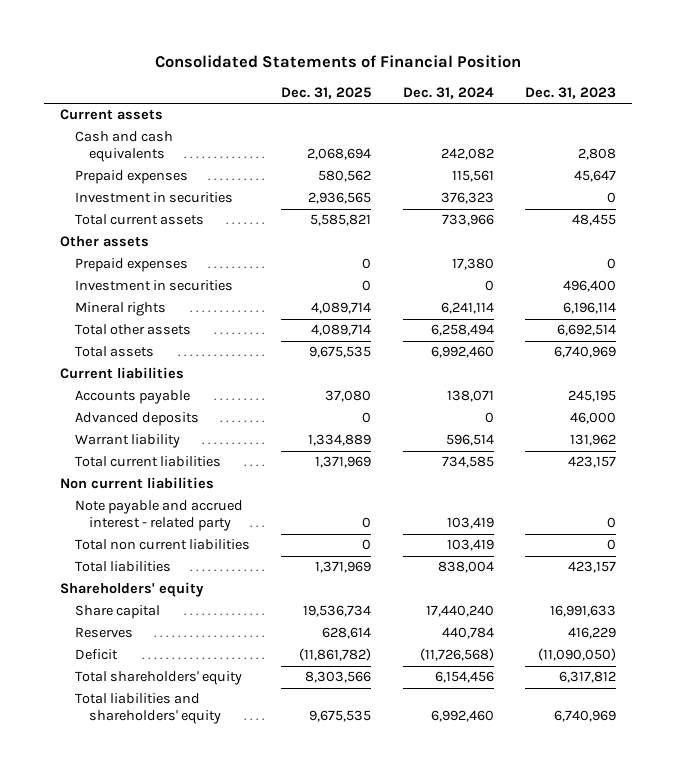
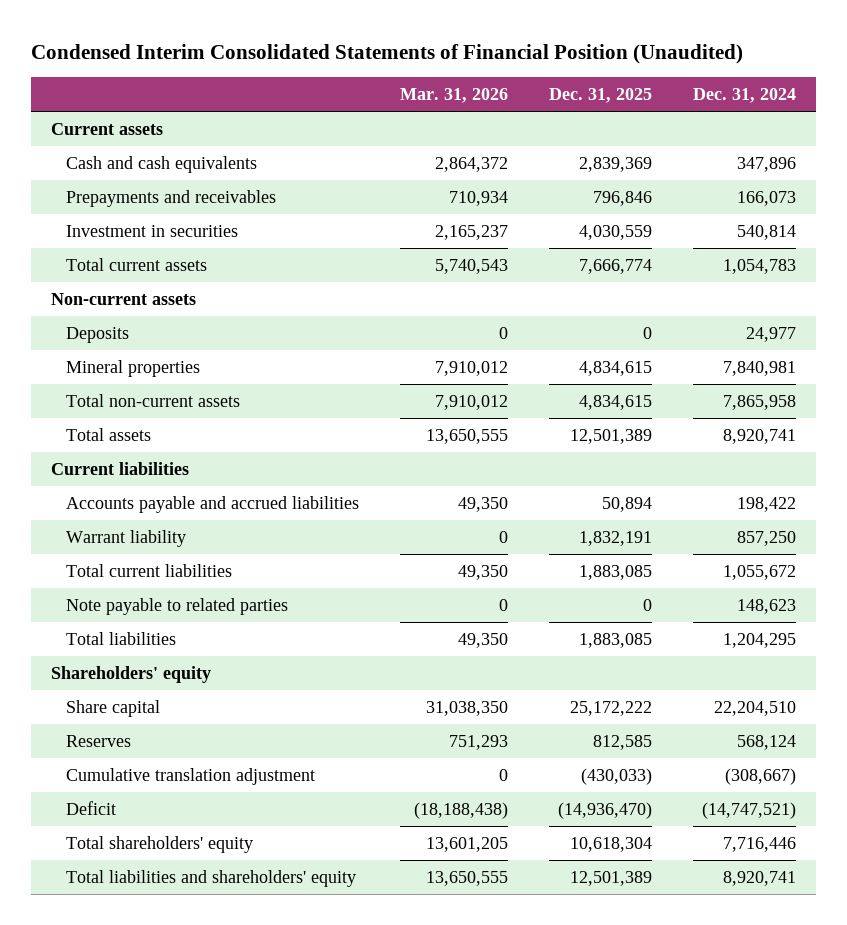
[155,54,522,68] Consolidated Statements of Financial Position -> [30,43,743,64] Condensed Interim Consolidated Statements of Financial Position (Unaudited)
[525,86,617,99] Dec. 31, 2023 -> none
none -> [400,87,509,103] Mar. 31, 2026
[74,170,188,185] Prepaid expenses -> none
[74,258,188,273] Prepaid expenses -> none
[74,280,233,292] Investment in securities -> none
[307,148,372,161] 2,068,694 -> [579,157,653,173] 2,839,369
[440,148,494,161] 242,082 -> [736,157,796,173] 347,896
none -> [66,190,277,208] Prepayments and receivables
[308,192,372,205] 2,936,565 -> [579,225,653,241] 4,030,559
[440,192,494,205] 376,323 -> [736,225,796,241] 540,814
[310,214,372,227] 5,585,821 -> [579,259,653,275] 7,666,774
[441,214,494,227] 733,966 -> [722,259,796,275] 1,054,783
[60,236,150,248] Other assets -> [50,293,196,306] Non-current assets
none -> [66,327,130,344] Deposits
[74,302,166,317] Mineral rights -> [66,360,201,378] Mineral properties
[311,302,372,315] 4,089,714 -> [579,361,653,377] 4,834,615
[440,302,494,315] 6,241,114 -> [722,361,796,377] 7,840,981
[74,324,191,336] Total other assets -> [66,394,241,408] Total non-current assets
[311,324,372,337] 4,089,714 -> [579,395,653,411] 4,834,615
[430,324,494,337] 6,258,494 -> [722,395,796,411] 7,865,958
[309,346,372,359] 9,675,535 -> [570,429,653,445] 12,501,389
[430,346,494,359] 6,992,460 -> [722,429,796,445] 8,920,741
[74,412,199,427] Advanced deposits -> none
[60,477,215,490] Non current liabilities -> none
[74,500,243,532] Note payable and accrued interest - related party -> none
[74,539,250,551] Total non current liabilities -> none
[74,390,190,405] Accounts payable -> [66,496,360,514] Accounts payable and accrued liabilities
[325,390,372,403] 37,080 -> [602,497,653,513] 50,894
[446,390,494,403] 138,071 -> [736,497,796,513] 198,422
[308,434,372,447] 1,334,889 -> [579,531,653,547] 1,832,191
[445,434,494,447] 596,514 -> [736,531,796,547] 857,250
[315,456,372,469] 1,371,969 -> [579,565,653,581] 1,883,085
[441,456,494,469] 734,585 -> [722,565,796,581] 1,055,672
none -> [66,598,289,616] Note payable to related parties
[315,561,372,574] 1,371,969 -> [579,633,653,649] 1,883,085
[437,561,494,574] 838,004 -> [722,633,796,649] 1,204,295
[303,605,372,618] 19,536,734 -> [570,701,653,717] 25,172,222
[425,605,494,618] 17,440,240 -> [713,701,796,717] 22,204,510
[322,627,372,640] 628,614 -> [593,735,653,751] 812,585
[441,627,494,640] 440,784 -> [736,735,796,751] 568,124
none -> [66,768,316,786] Cumulative translation adjustment
[299,648,372,662] (11,861,782) -> [558,802,653,820] (14,936,470)
[419,648,494,662] (11,726,568) -> [701,802,796,820] (14,747,521)
[305,671,372,684] 8,303,566 -> [570,837,653,853] 10,618,304
[434,671,494,684] 6,154,456 -> [722,837,796,853] 7,716,446
[309,710,372,723] 9,675,535 -> [570,871,653,887] 12,501,389
[430,710,494,723] 6,992,460 -> [722,871,796,887] 8,920,741

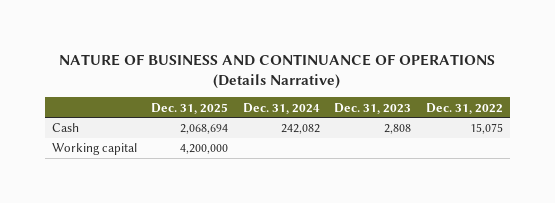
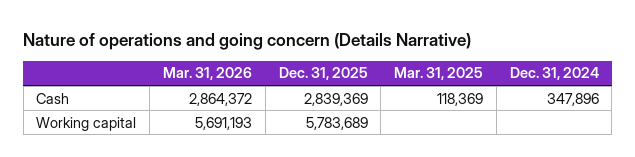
[59,53,496,89] NATURE OF BUSINESS AND CONTINUANCE OF OPERATIONS (Details Narrative) -> [23,32,472,50] Nature of operations and going concern (Details Narrative)
[334,102,412,114] Dec. 31, 2023 -> none
[425,102,503,114] Dec. 31, 2022 -> none
none -> [162,67,252,81] Mar. 31, 2026
none -> [394,67,484,81] Mar. 31, 2025
[180,124,229,135] 2,068,694 -> [303,92,368,106] 2,839,369
[280,124,320,135] 242,082 -> [546,92,599,106] 347,896
[180,144,229,155] 4,200,000 -> [305,116,368,130] 5,783,689

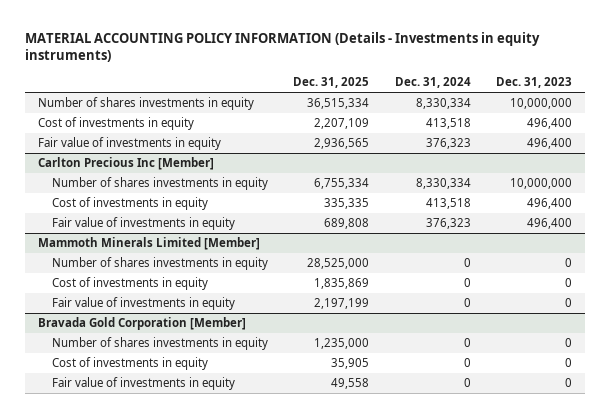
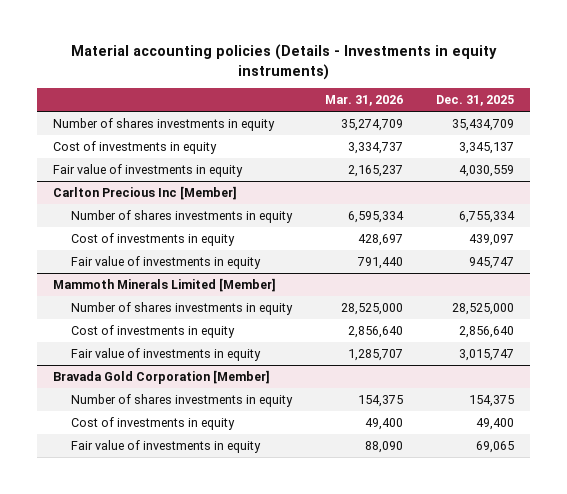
[25,31,541,63] MATERIAL ACCOUNTING POLICY INFORMATION (Details - Investments in equity instruments) -> [70,44,497,80] Material accounting policies (Details - Investments in equity instruments)
[394,76,471,88] Dec. 31, 2024 -> none
[495,76,572,88] Dec. 31, 2023 -> none
none -> [324,95,403,107] Mar. 31, 2026
[307,98,370,110] 36,515,334 -> [451,119,514,132] 35,434,709
[314,118,370,130] 2,207,109 -> [458,142,514,155] 3,345,137
[314,138,370,150] 2,936,565 -> [458,165,514,178] 4,030,559
[324,198,370,210] 335,335 -> [468,234,514,247] 439,097
[324,218,370,230] 689,808 -> [468,257,514,270] 945,747
[314,278,370,290] 1,835,869 -> [458,326,514,339] 2,856,640
[314,298,370,310] 2,197,199 -> [458,349,514,362] 3,015,747
[314,338,370,350] 1,235,000 -> [468,395,514,408] 154,375
[331,358,370,370] 35,905 -> [475,418,514,431] 49,400
[331,378,370,390] 49,558 -> [475,441,514,454] 69,065

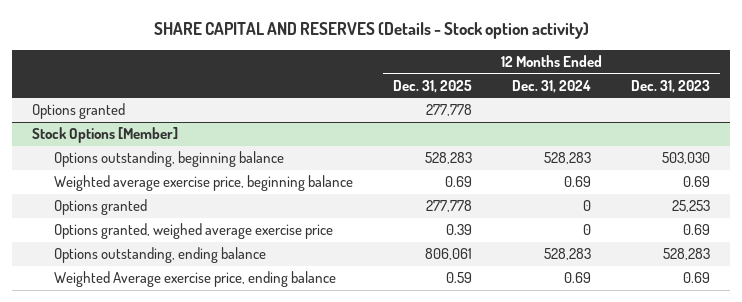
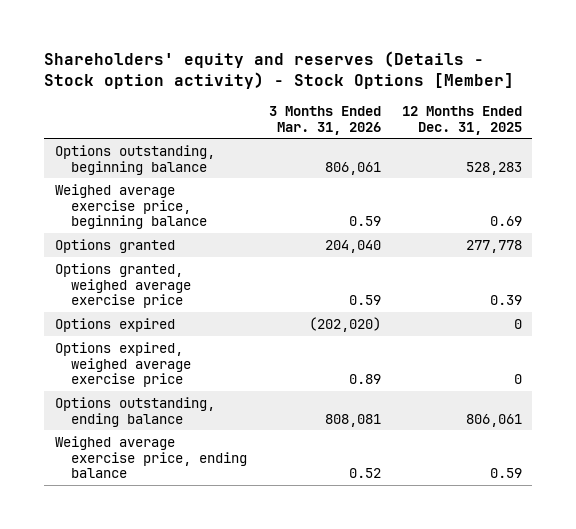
[154,22,590,40] SHARE CAPITAL AND RESERVES (Details - Stock option activity) -> [43,50,514,89] Shareholders' equity and reserves (Details - Stock option activity) - Stock Options [Member]
[512,79,592,93] Dec. 31, 2024 -> none
[630,79,710,93] Dec. 31, 2023 -> none
none -> [268,105,381,135] 3 Months Ended Mar. 31, 2026
[32,103,126,120] Options granted -> none
[32,127,179,144] Stock Options [Member] -> none
[54,175,354,192] Weighted average exercise price, beginning balance -> [54,183,208,230] Weighed average exercise price, beginning balance
none -> [54,317,175,332] Options expired
none -> [54,341,192,388] Options expired, weighed average exercise price
[54,271,337,288] Weighted Average exercise price, ending balance -> [54,435,248,479] Weighed average exercise price, ending balance

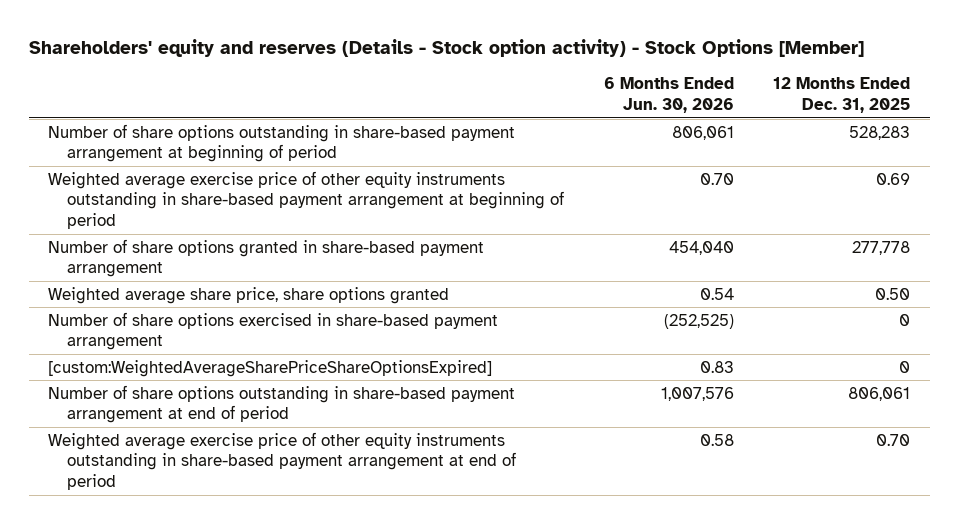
[268,105,381,135] 3 Months Ended Mar. 31, 2026 -> none
none -> [603,77,734,114] 6 Months Ended Jun. 30, 2026
[54,435,248,479] Weighed average exercise price, ending balance -> none
[54,144,215,175] Options outstanding, beginning balance -> [48,123,516,163] Number of share options outstanding in share-based payment arrangement at beginning of period
[54,183,208,230] Weighed average exercise price, beginning balance -> [48,170,565,230] Weighted average exercise price of other equity instruments outstanding in share-based payment arrangement at beginning of period
[54,238,175,253] Options granted -> [48,238,485,278] Number of share options granted in share-based payment arrangement
[54,262,192,309] Options granted, weighed average exercise price -> [48,286,450,304] Weighted average share price, share options granted
[489,295,522,306] 0.39 -> [874,287,910,300] 0.50
[54,317,175,332] Options expired -> [48,311,499,351] Number of share options exercised in share-based payment arrangement
[54,341,192,388] Options expired, weighed average exercise price -> [48,359,493,377] [custom:WeightedAverageSharePriceShareOptionsExpired]
[54,396,215,427] Options outstanding, ending balance -> [48,384,516,424] Number of share options outstanding in share-based payment arrangement at end of period
none -> [48,431,517,491] Weighted average exercise price of other equity instruments outstanding in share-based payment arrangement at end of period

